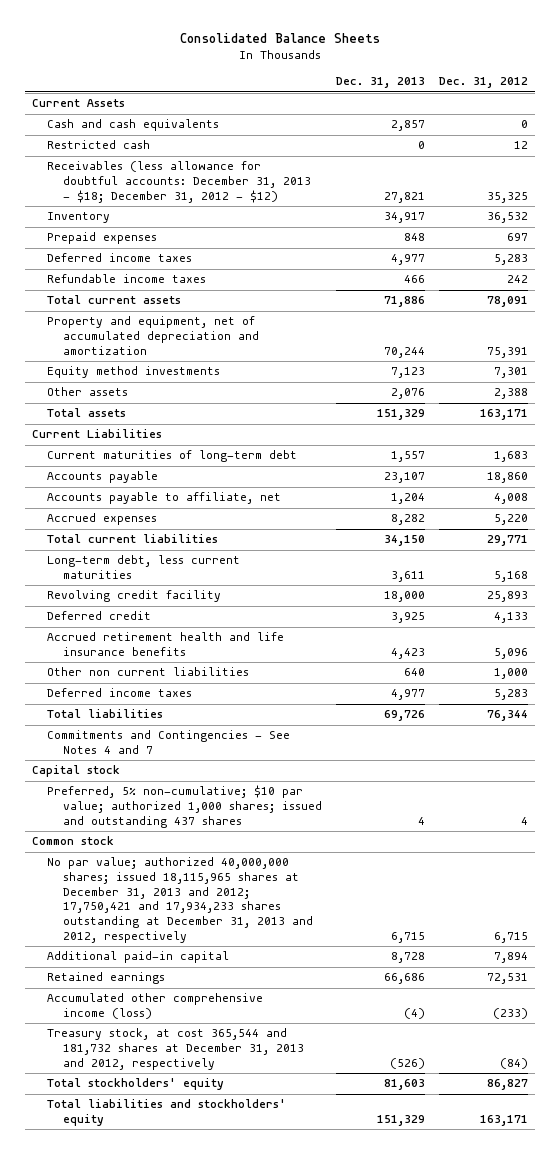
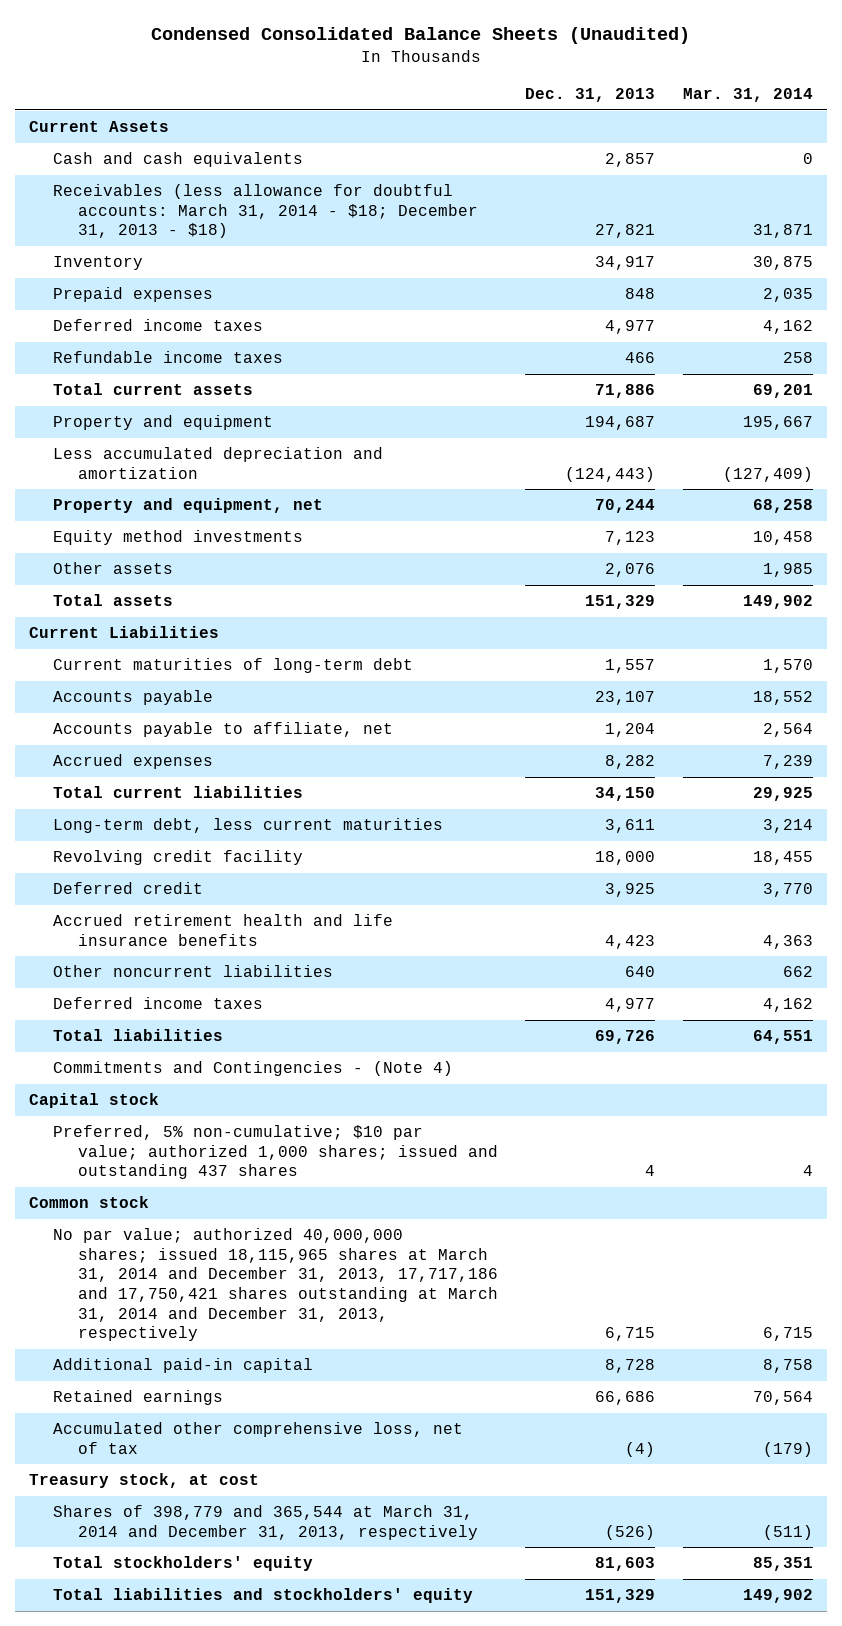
[179,33,380,44] Consolidated Balance Sheets -> [150,27,690,45] Condensed Consolidated Balance Sheets (Unaudited)
[438,77,528,89] Dec. 31, 2012 -> none
none -> [682,88,813,103] Mar. 31, 2014
[47,140,151,150] Restricted cash -> none
[47,161,311,203] Receivables (less allowance for doubtful accounts: December 31, 2013 - $18; December 31, 2012 - $12) -> [53,184,478,239] Receivables (less allowance for doubtful accounts: March 31, 2014 - $18; December 31, 2013 - $18)
none -> [53,415,274,431] Property and equipment
none -> [53,447,384,479] Less accumulated depreciation and amortization
[47,316,259,355] Property and equipment, net of accumulated depreciation and amortization -> [53,498,324,514] Property and equipment, net
[47,667,250,677] Other non current liabilities -> [53,965,334,978] Other noncurrent liabilities
[47,730,291,755] Commitments and Contingencies - See Notes 4 and 7 -> [53,1061,454,1077] Commitments and Contingencies - (Note 4)
[47,857,313,943] No par value; authorized 40,000,000 shares; issued 18,115,965 shares at December 31, 2013 and 2012; 17,750,421 and 17,934,233 shares outstanding at December 31, 2013 and 2012, respectively -> [53,1228,498,1342] No par value; authorized 40,000,000 shares; issued 18,115,965 shares at March 31, 2014 and December 31, 2013, 17,717,186 and 17,750,421 shares outstanding at March 31, 2014 and December 31, 2013, respectively
[47,993,264,1020] Accumulated other comprehensive income (loss) -> [53,1422,464,1454] Accumulated other comprehensive loss, net of tax
none -> [28,1473,259,1489] Treasury stock, at cost
[47,1028,304,1070] Treasury stock, at cost 365,544 and 181,732 shares at December 31, 2013 and 2012, respectively -> [53,1505,478,1540] Shares of 398,779 and 365,544 at March 31, 2014 and December 31, 2013, respectively

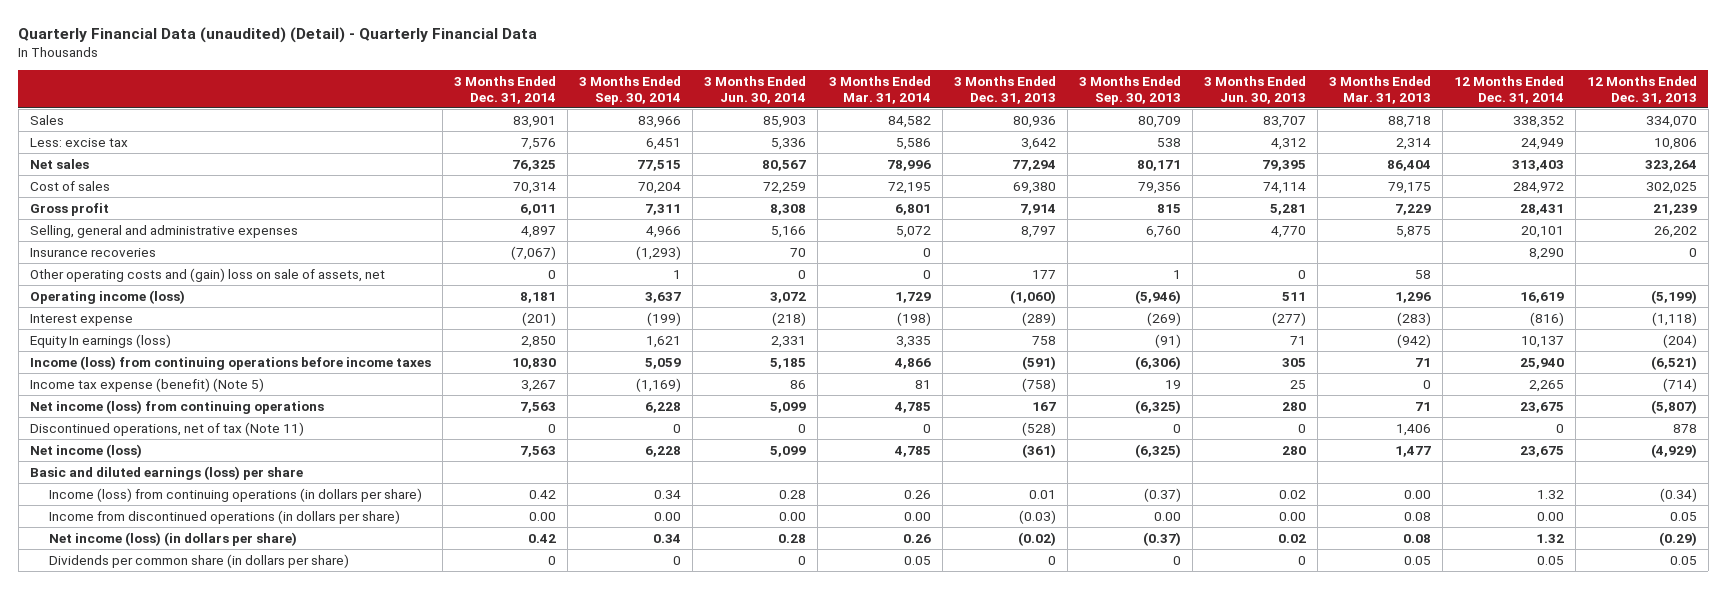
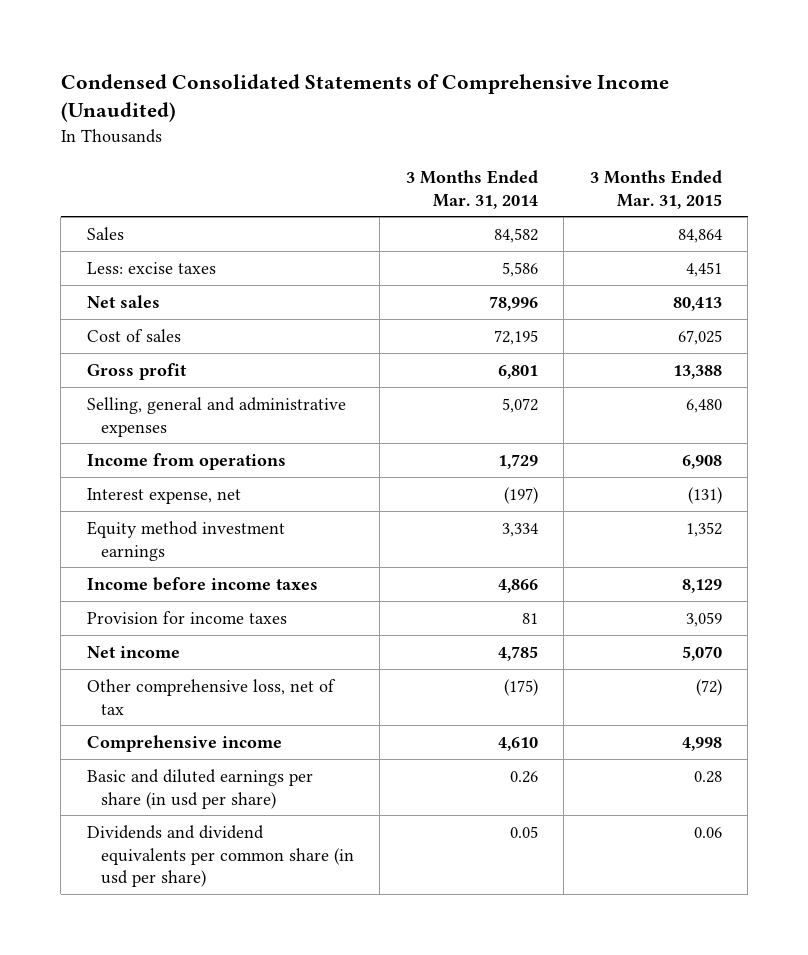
[18,27,538,44] Quarterly Financial Data (unaudited) (Detail) - Quarterly Financial Data -> [60,74,669,123] Condensed Consolidated Statements of Comprehensive Income (Unaudited)
[453,76,556,104] 3 Months Ended Dec. 31, 2014 -> none
[578,76,681,105] 3 Months Ended Sep. 30, 2014 -> none
[703,76,806,104] 3 Months Ended Jun. 30, 2014 -> none
[953,76,1056,104] 3 Months Ended Dec. 31, 2013 -> none
[1078,76,1181,105] 3 Months Ended Sep. 30, 2013 -> none
[1203,76,1306,104] 3 Months Ended Jun. 30, 2013 -> none
[1328,76,1431,104] 3 Months Ended Mar. 31, 2013 -> none
[1453,76,1564,104] 12 Months Ended Dec. 31, 2014 -> none
[1586,76,1697,104] 12 Months Ended Dec. 31, 2013 -> none
none -> [589,169,722,209] 3 Months Ended Mar. 31, 2015
[29,137,128,147] Less: excise tax -> [86,261,216,274] Less: excise taxes
[29,247,156,257] Insurance recoveries -> none
[29,267,385,282] Other operating costs and (gain) loss on sale of assets, net -> none
[29,399,324,414] Net income (loss) from continuing operations -> none
[29,421,304,436] Discontinued operations, net of tax (Note 11) -> none
[29,465,303,480] Basic and diluted earnings (loss) per share -> none
[49,487,423,502] Income (loss) from continuing operations (in dollars per share) -> none
[49,509,401,524] Income from discontinued operations (in dollars per share) -> none
[29,289,185,304] Operating income (loss) -> [86,452,286,470] Income from operations
[29,313,133,326] Interest expense -> [86,487,241,504] Interest expense, net
[896,311,931,326] (198) -> [503,486,538,504] (197)
[29,333,171,348] Equity In earnings (loss) -> [86,520,285,561] Equity method investment earnings
[895,335,931,348] 3,335 -> [501,522,538,537] 3,334
[29,355,431,370] Income (loss) from continuing operations before income taxes -> [86,576,318,591] Income before income taxes
[29,377,264,392] Income tax expense (benefit) (Note 5) -> [86,610,287,624] Provision for income taxes
[29,443,142,458] Net income (loss) -> [86,645,180,658] Net income
none -> [86,678,336,715] Other comprehensive loss, net of tax
none -> [86,734,282,752] Comprehensive income
[49,531,298,546] Net income (loss) (in dollars per share) -> [86,768,313,809] Basic and diluted earnings per share (in usd per share)
[49,553,350,568] Dividends per common share (in dollars per share) -> [86,824,354,888] Dividends and dividend equivalents per common share (in usd per share)

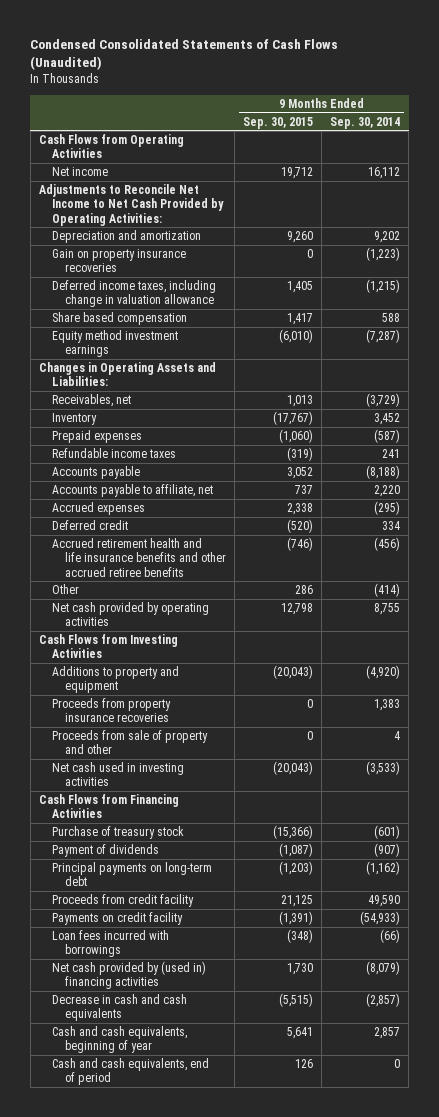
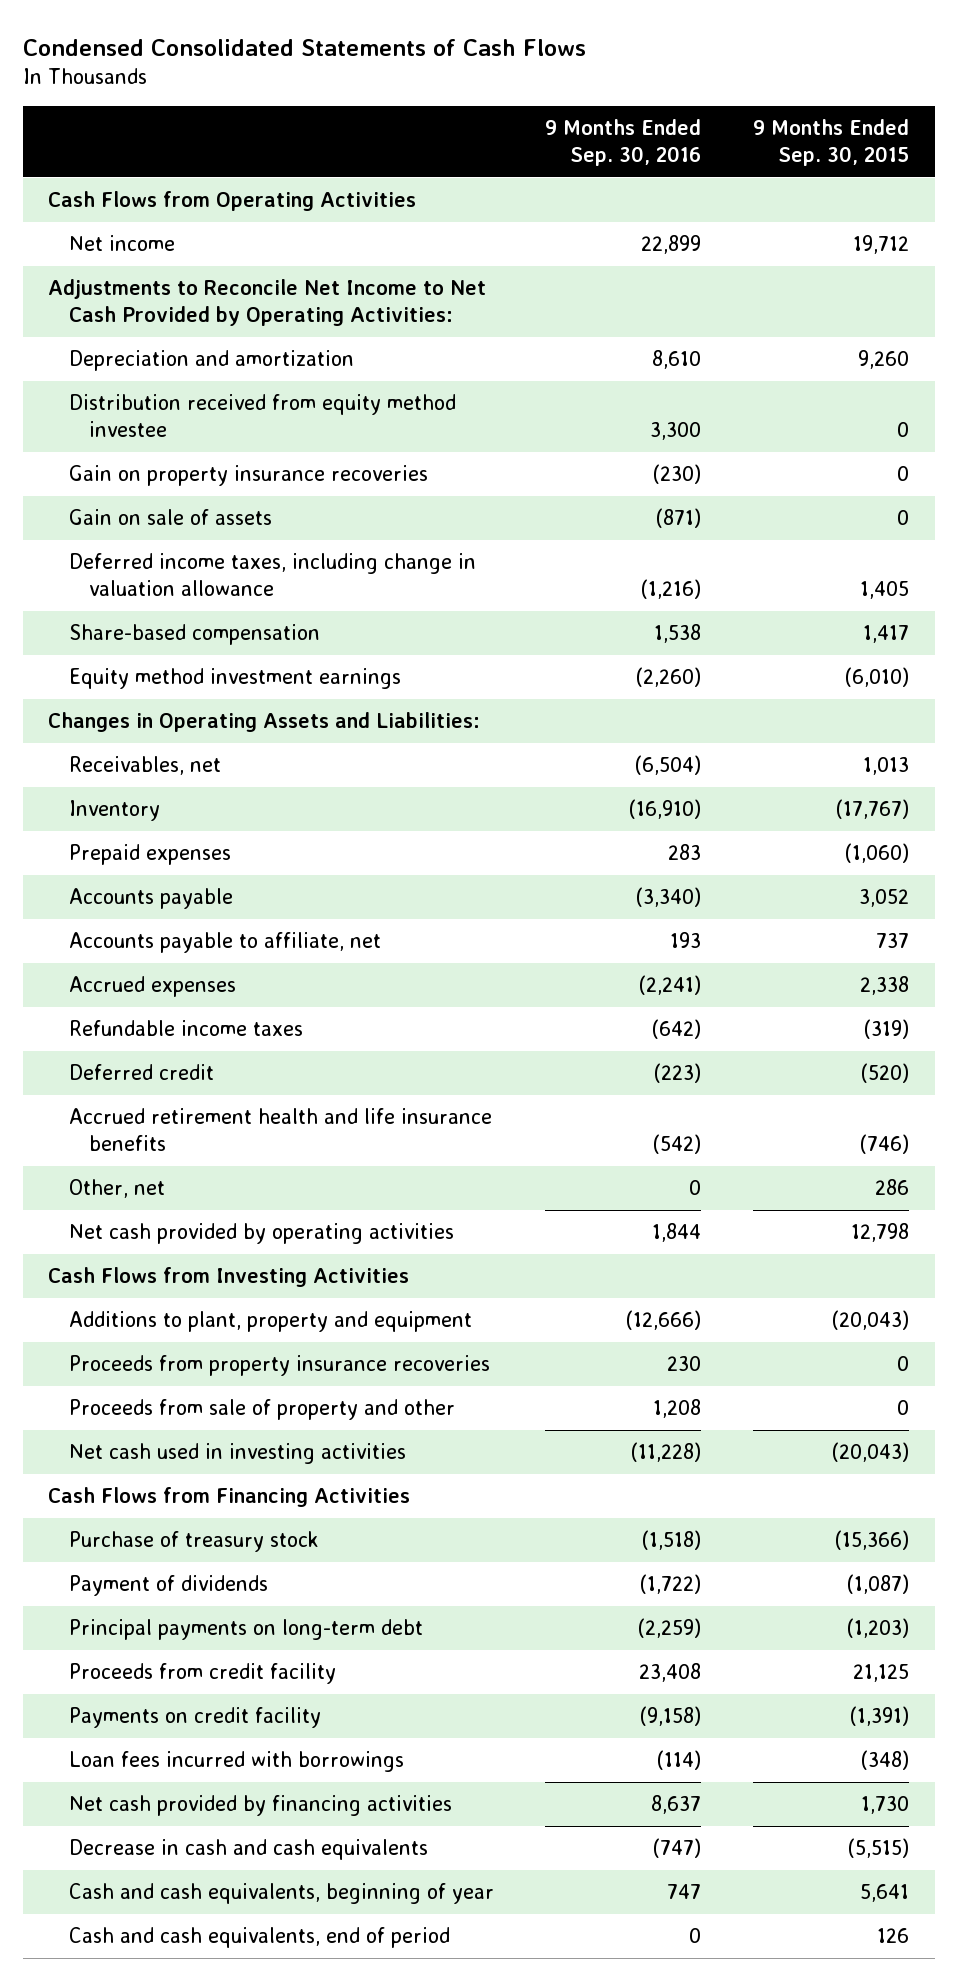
[30,38,339,71] Condensed Consolidated Statements of Cash Flows (Unaudited) -> [22,38,586,56] Condensed Consolidated Statements of Cash Flows
[330,116,401,129] Sep. 30, 2014 -> none
none -> [545,119,702,167] 9 Months Ended Sep. 30, 2016
none -> [68,394,456,438] Distribution received from equity method investee
none -> [68,509,272,526] Gain on sale of assets
[51,312,187,326] Share based compensation -> [68,624,320,646] Share-based compensation
[51,448,176,459] Refundable income taxes -> [68,1020,303,1037] Refundable income taxes
[51,538,227,577] Accrued retirement health and life insurance benefits and other accrued retiree benefits -> [68,1108,492,1152] Accrued retirement health and life insurance benefits
[51,584,79,595] Other -> [68,1179,165,1199] Other, net
[51,666,179,694] Additions to property and equipment -> [68,1311,472,1333] Additions to plant, property and equipment
[51,961,206,990] Net cash provided by (used in) financing activities -> [68,1795,452,1817] Net cash provided by financing activities

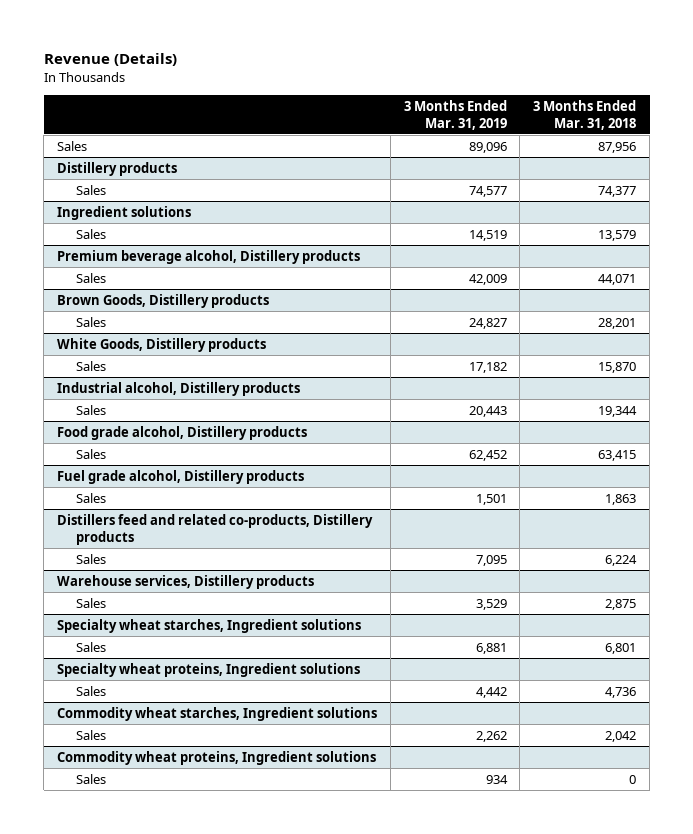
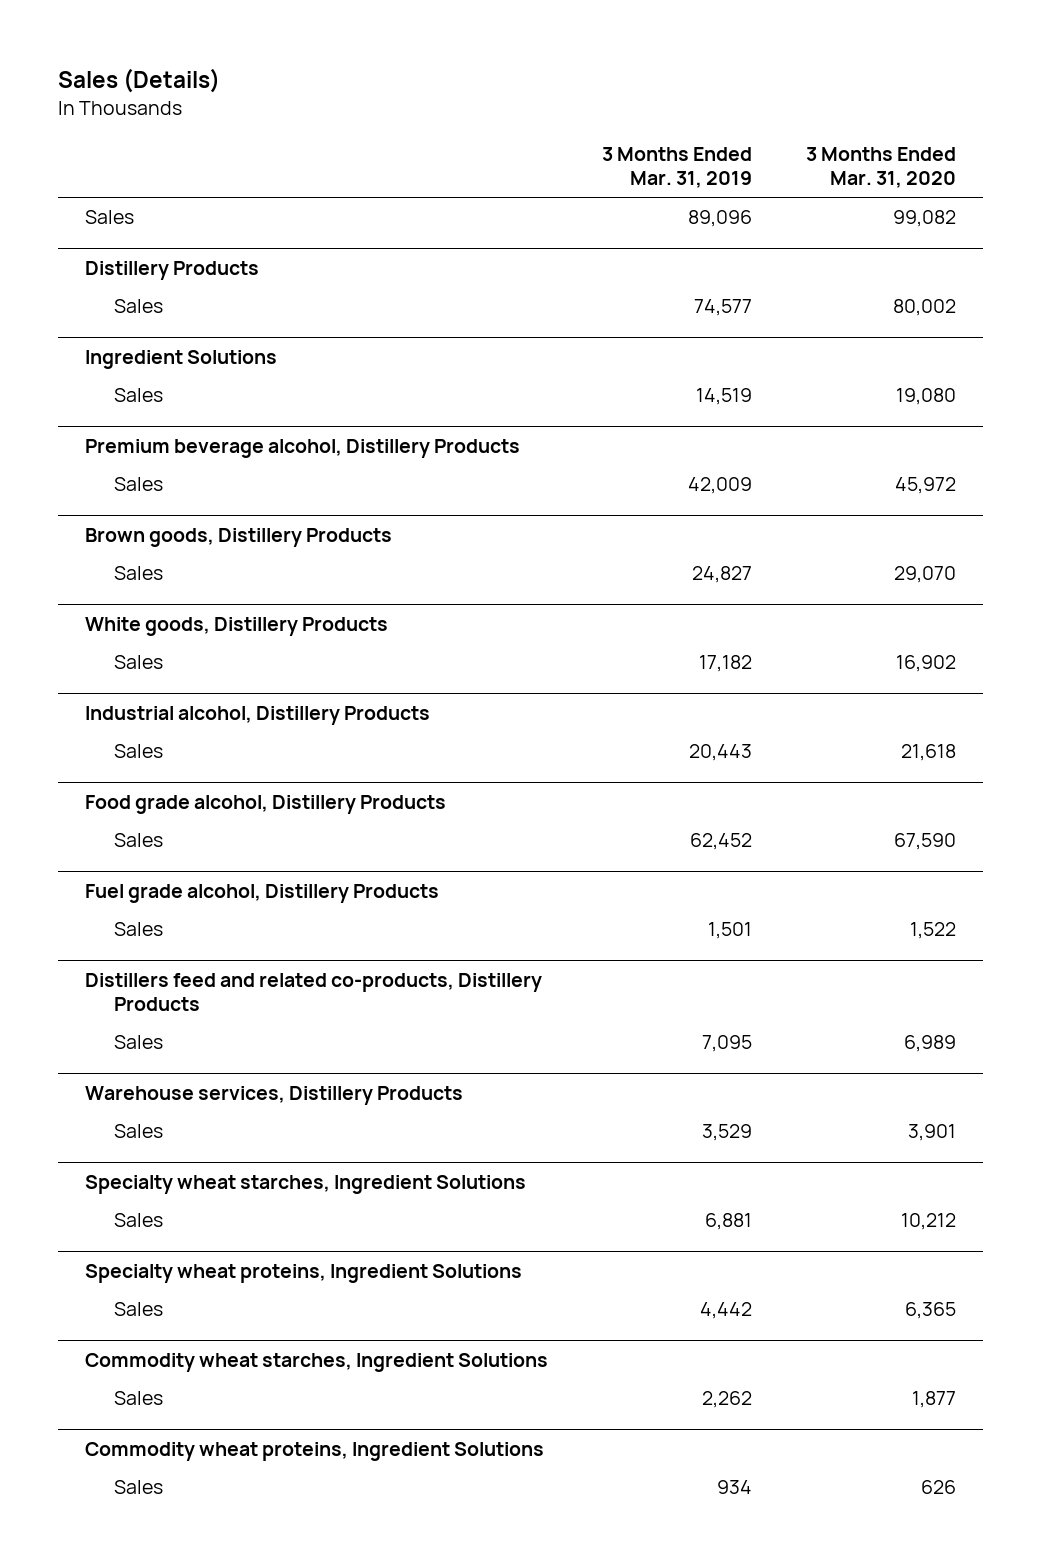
[43,52,177,66] Revenue (Details) -> [58,68,221,94] Sales (Details)
[533,99,637,130] 3 Months Ended Mar. 31, 2018 -> none
none -> [806,146,957,189] 3 Months Ended Mar. 31, 2020
[56,161,177,176] Distillery products -> [85,260,260,280] Distillery Products
[56,205,191,220] Ingredient solutions -> [85,349,278,369] Ingredient Solutions
[56,249,360,264] Premium beverage alcohol, Distillery products -> [85,438,521,458] Premium beverage alcohol, Distillery Products
[56,293,269,308] Brown Goods, Distillery products -> [85,527,393,547] Brown goods, Distillery Products
[56,337,266,352] White Goods, Distillery products -> [85,616,389,636] White goods, Distillery Products
[56,381,300,396] Industrial alcohol, Distillery products -> [85,705,431,725] Industrial alcohol, Distillery Products
[56,425,307,440] Food grade alcohol, Distillery products -> [85,794,447,814] Food grade alcohol, Distillery Products
[56,469,304,484] Fuel grade alcohol, Distillery products -> [85,883,440,903] Fuel grade alcohol, Distillery Products
[56,513,373,545] Distillers feed and related co-products, Distillery products -> [85,972,543,1012] Distillers feed and related co-products, Distillery Products
[56,574,314,589] Warehouse services, Distillery products -> [85,1085,464,1105] Warehouse services, Distillery Products
[56,618,361,633] Specialty wheat starches, Ingredient solutions -> [85,1174,527,1194] Specialty wheat starches, Ingredient Solutions
[56,662,360,677] Specialty wheat proteins, Ingredient solutions -> [85,1263,523,1283] Specialty wheat proteins, Ingredient Solutions
[56,706,377,721] Commodity wheat starches, Ingredient solutions -> [85,1352,549,1372] Commodity wheat starches, Ingredient Solutions
[56,750,376,765] Commodity wheat proteins, Ingredient solutions -> [85,1441,545,1461] Commodity wheat proteins, Ingredient Solutions

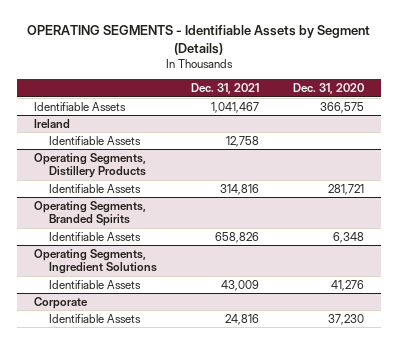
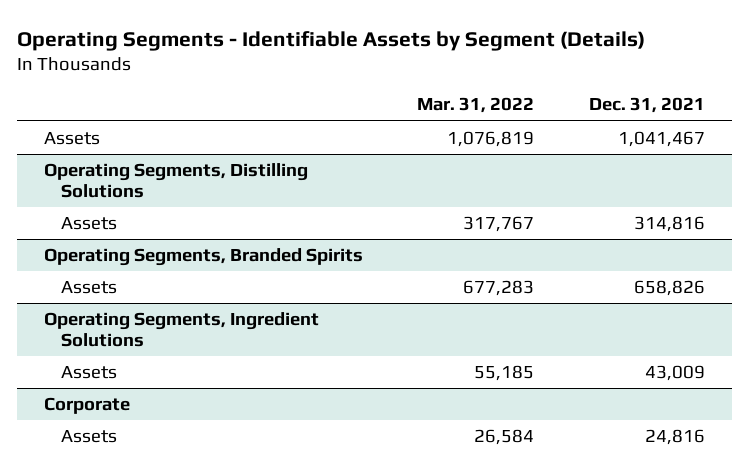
[26,24,370,55] OPERATING SEGMENTS - Identifiable Assets by Segment (Details) -> [17,30,646,51] Operating Segments - Identifiable Assets by Segment (Details)
[293,83,365,95] Dec. 31, 2020 -> none
none -> [417,97,535,114] Mar. 31, 2022
[33,118,70,128] Ireland -> none
[33,152,147,179] Operating Segments, Distillery Products -> none
[49,183,142,193] Identifiable Assets -> none
[33,101,126,111] Identifiable Assets -> [44,131,101,145] Assets
none -> [44,162,309,199] Operating Segments, Distilling Solutions
[49,135,142,145] Identifiable Assets -> [60,216,117,230] Assets
[226,135,260,147] 12,758 -> [633,215,705,232] 314,816
[49,231,142,241] Identifiable Assets -> [60,280,117,294] Assets
[49,279,142,289] Identifiable Assets -> [60,365,117,379] Assets
[49,313,142,323] Identifiable Assets -> [60,429,117,443] Assets

